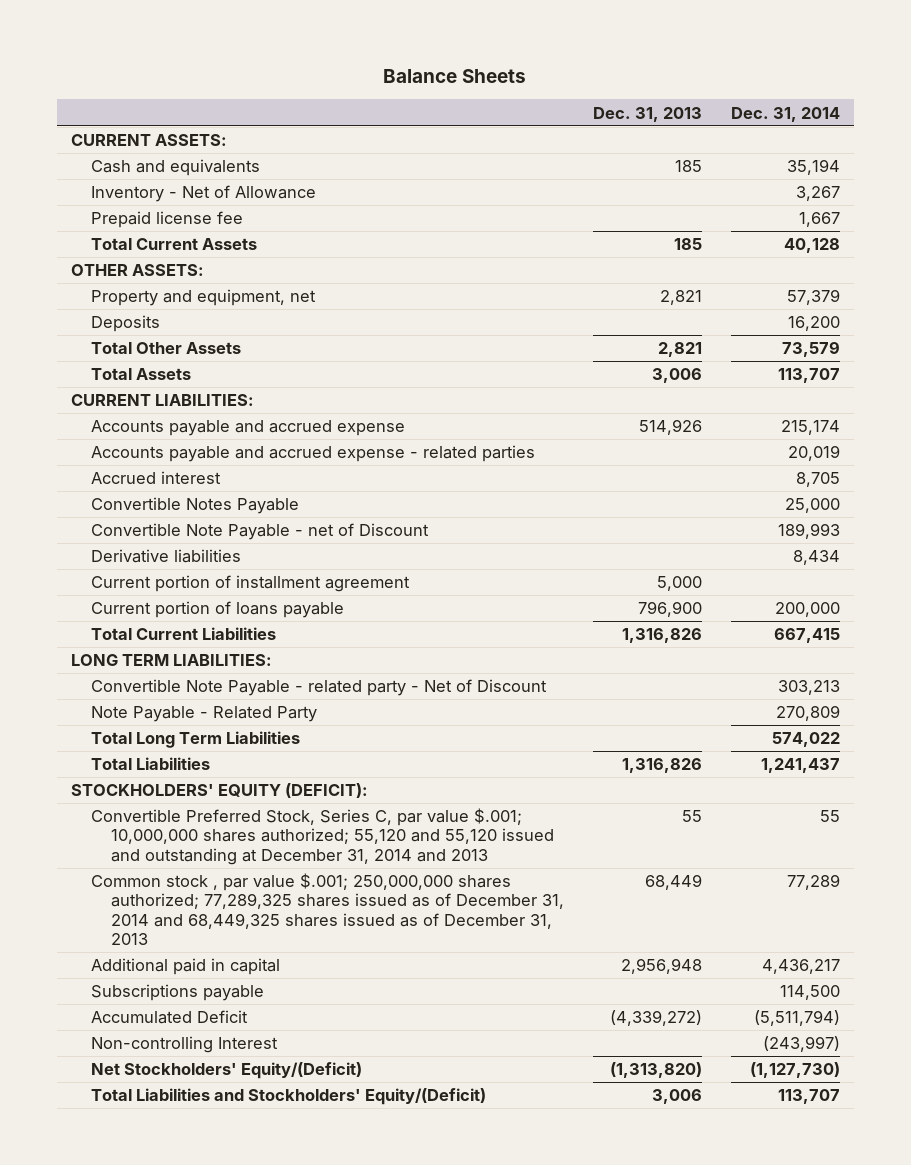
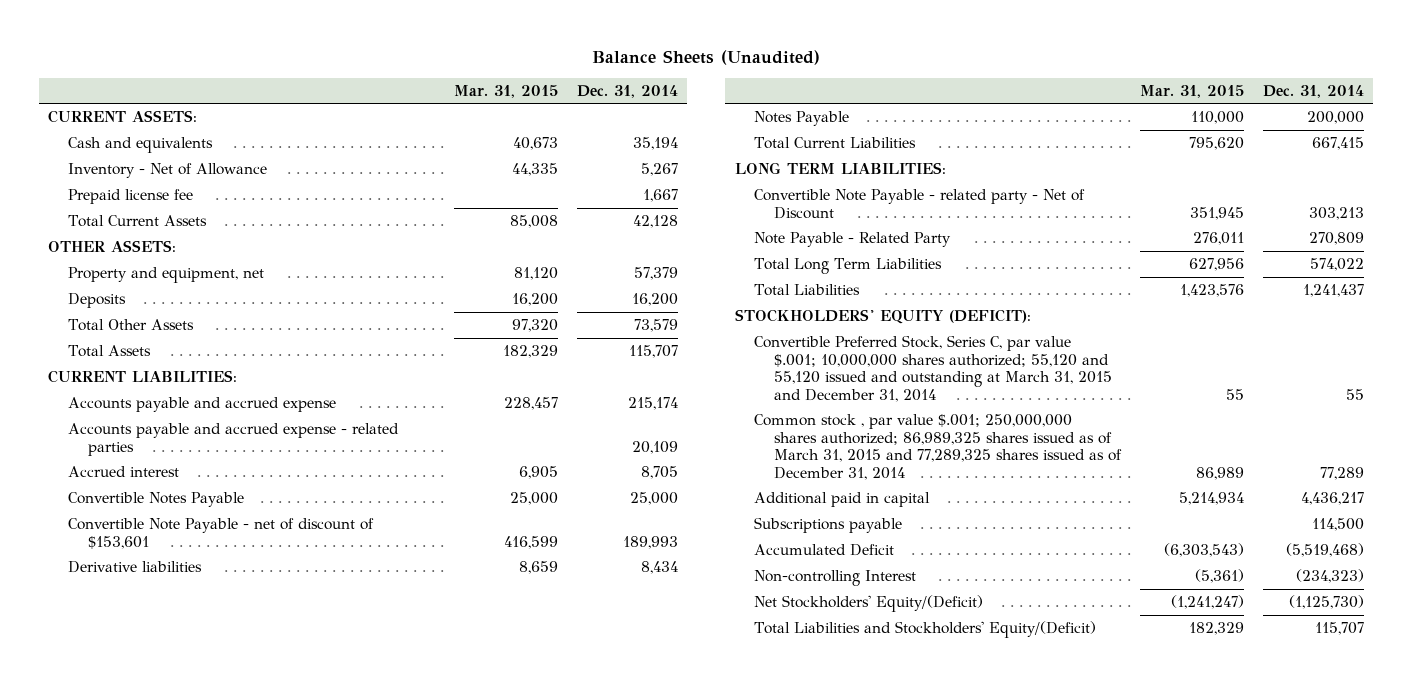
[383,68,527,83] Balance Sheets -> [592,49,821,65] Balance Sheets (Unaudited)
[592,106,702,122] Dec. 31, 2013 -> none
none -> [453,84,558,98] Mar. 31, 2015
[795,186,840,202] 3,267 -> [640,163,678,177] 5,267
[783,238,840,254] 40,128 -> [632,215,678,229] 42,128
[777,368,840,384] 113,707 -> [628,345,678,359] 115,707
[787,445,840,462] 20,019 -> [631,440,678,454] 20,109
[91,523,430,541] Convertible Note Payable - net of Discount -> [68,518,375,549] Convertible Note Payable - net of discount of $153,601
[91,575,411,593] Current portion of installment agreement -> none
[91,601,345,619] Current portion of loans payable -> none
none -> [754,111,850,127] Notes Payable
[91,808,554,865] Convertible Preferred Stock, Series C, par value $.001; 10,000,000 shares authorized; 55,120 and 55,120 issued and outstanding at December 31, 2014 and 2013 -> [754,335,1113,402] Convertible Preferred Stock, Series C, par value $.001; 10,000,000 shares authorized; 55,120 and 55,120 issued and outstanding at March 31, 2015 and December 31, 2014
[91,873,564,946] Common stock , par value $.001; 250,000,000 shares authorized; 77,289,325 shares issued as of December 31, 2014 and 68,449,325 shares issued as of December 31, 2013 -> [754,414,1123,480] Common stock , par value $.001; 250,000,000 shares authorized; 86,989,325 shares issued as of March 31, 2015 and 77,289,325 shares issued as of December 31, 2014
[753,1010,840,1027] (5,511,794) -> [1285,543,1364,558] (5,519,468)
[762,1036,840,1053] (243,997) -> [1295,569,1364,584] (234,323)
[749,1062,840,1079] (1,127,730) -> [1288,595,1364,610] (1,125,730)
[777,1089,840,1105] 113,707 -> [1314,622,1364,636] 115,707

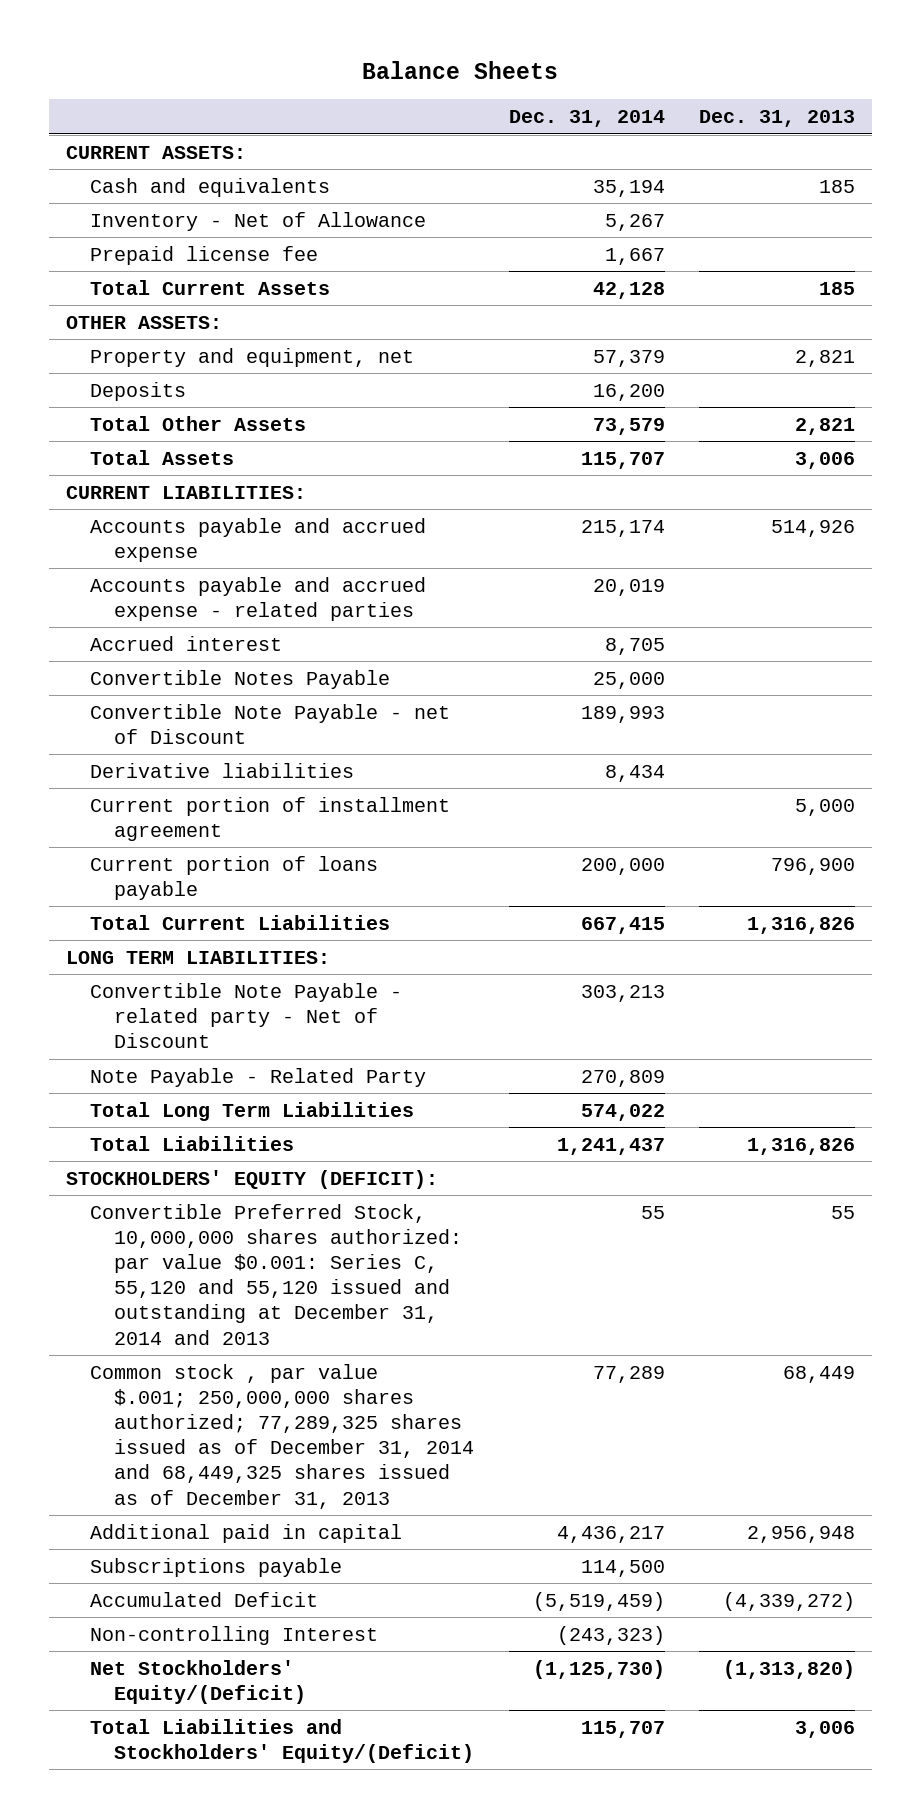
[592,49,821,65] Balance Sheets (Unaudited) -> [362,61,559,80] Balance Sheets
[453,84,558,98] Mar. 31, 2015 -> none
none -> [698,109,855,127] Dec. 31, 2013
[631,440,678,454] 20,109 -> [592,578,665,596] 20,019
[68,518,375,549] Convertible Note Payable - net of discount of $153,601 -> [90,703,451,744] Convertible Note Payable - net of Discount
[754,111,850,127] Notes Payable -> none
none -> [90,796,451,841] Current portion of installment agreement
none -> [90,855,379,900] Current portion of loans payable
[754,335,1113,402] Convertible Preferred Stock, Series C, par value $.001; 10,000,000 shares authorized; 55,120 and 55,120 issued and outstanding at March 31, 2015 and December 31, 2014 -> [90,1203,463,1345] Convertible Preferred Stock, 10,000,000 shares authorized: par value $0.001: Series C, 55,120 and 55,120 issued and outstanding at December 31, 2014 and 2013
[754,414,1123,480] Common stock , par value $.001; 250,000,000 shares authorized; 86,989,325 shares issued as of March 31, 2015 and 77,289,325 shares issued as of December 31, 2014 -> [90,1363,475,1509] Common stock , par value $.001; 250,000,000 shares authorized; 77,289,325 shares issued as of December 31, 2014 and 68,449,325 shares issued as of December 31, 2013
[1285,543,1364,558] (5,519,468) -> [532,1591,665,1611] (5,519,459)
[1295,569,1364,584] (234,323) -> [556,1625,665,1645] (243,323)

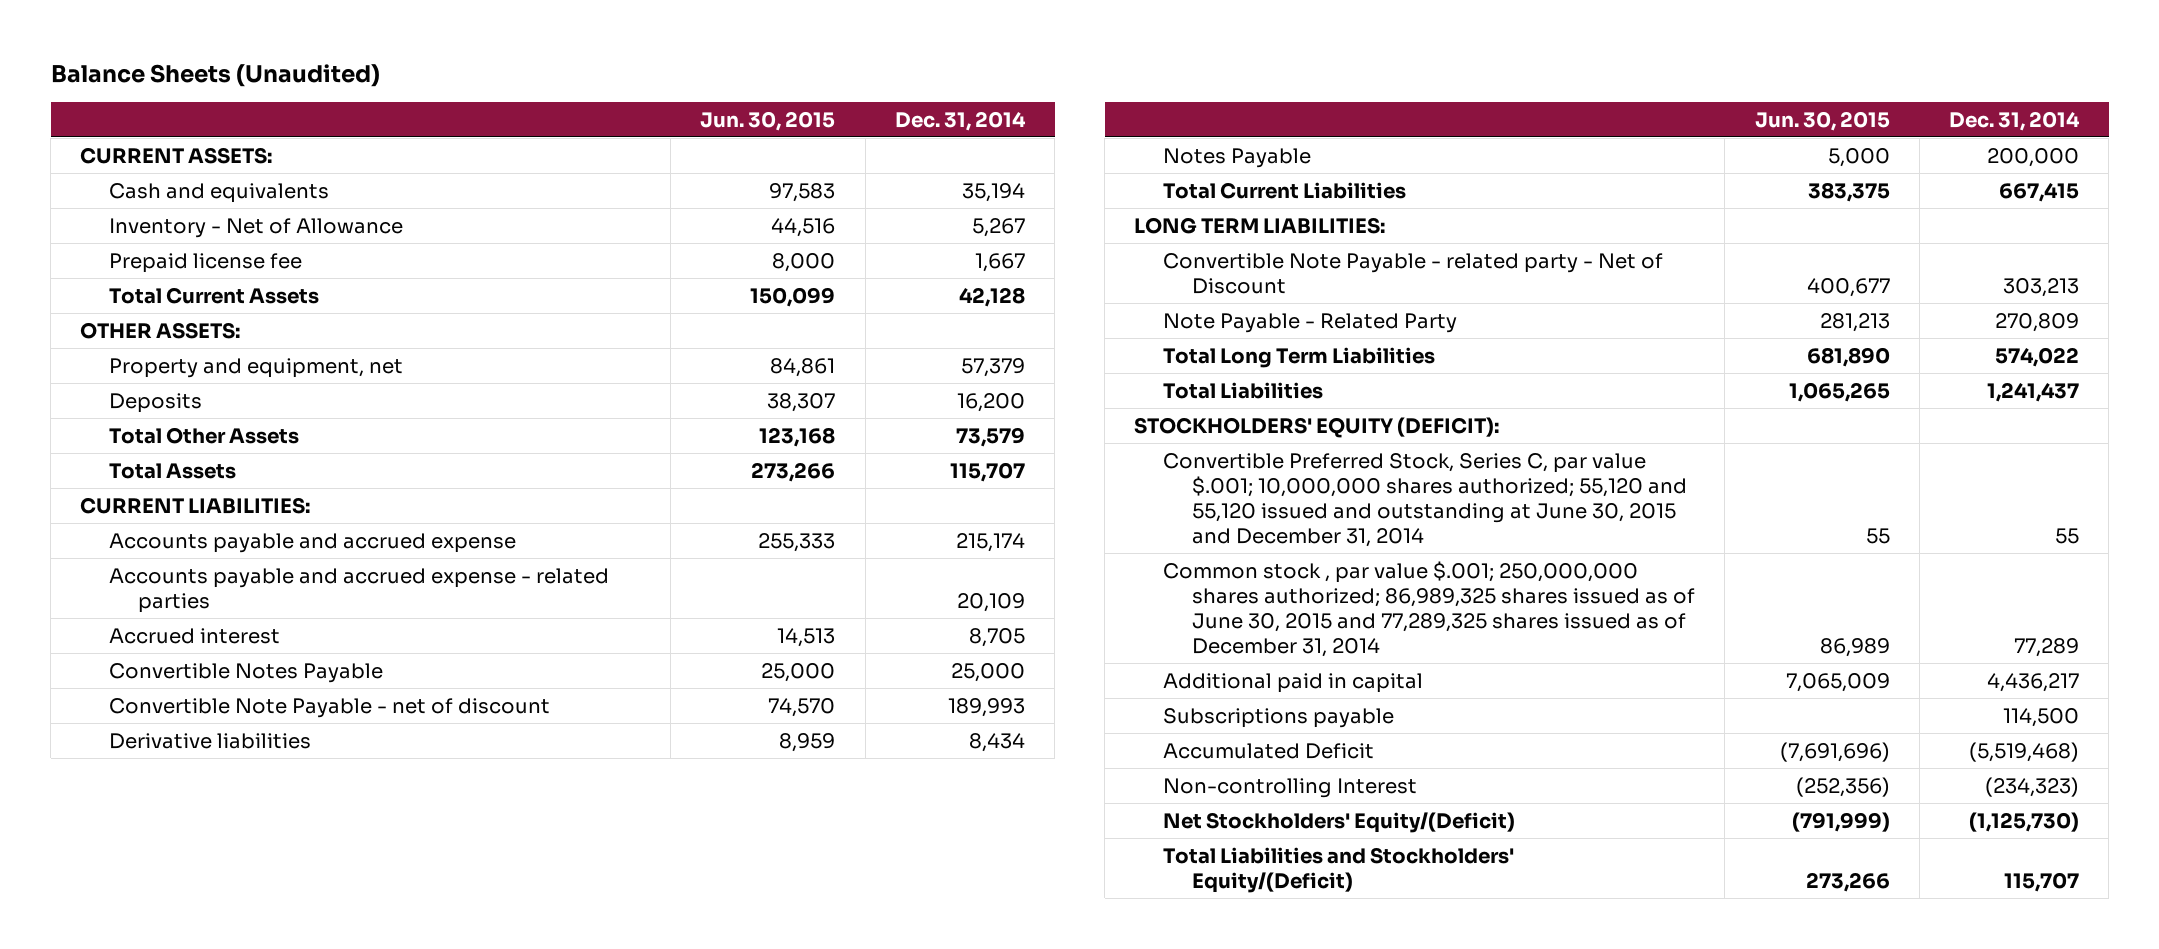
[362,61,559,80] Balance Sheets -> [50,63,380,87] Balance Sheets (Unaudited)
[698,109,855,127] Dec. 31, 2013 -> none
none -> [700,110,836,131] Jun. 30, 2015
[592,578,665,596] 20,019 -> [956,592,1025,612] 20,109
[90,703,451,744] Convertible Note Payable - net of Discount -> [109,697,551,718] Convertible Note Payable - net of discount
[90,796,451,841] Current portion of installment agreement -> none
[90,855,379,900] Current portion of loans payable -> none
none -> [1163,147,1312,168] Notes Payable
[90,1203,463,1345] Convertible Preferred Stock, 10,000,000 shares authorized: par value $0.001: Series C, 55,120 and 55,120 issued and outstanding at December 31, 2014 and 2013 -> [1163,452,1688,548] Convertible Preferred Stock, Series C, par value $.001; 10,000,000 shares authorized; 55,120 and 55,120 issued and outstanding at June 30, 2015 and December 31, 2014
[90,1363,475,1509] Common stock , par value $.001; 250,000,000 shares authorized; 77,289,325 shares issued as of December 31, 2014 and 68,449,325 shares issued as of December 31, 2013 -> [1163,560,1696,658] Common stock , par value $.001; 250,000,000 shares authorized; 86,989,325 shares issued as of June 30, 2015 and 77,289,325 shares issued as of December 31, 2014
[532,1591,665,1611] (5,519,459) -> [1968,741,2079,762] (5,519,468)
[556,1625,665,1645] (243,323) -> [1984,776,2079,797] (234,323)

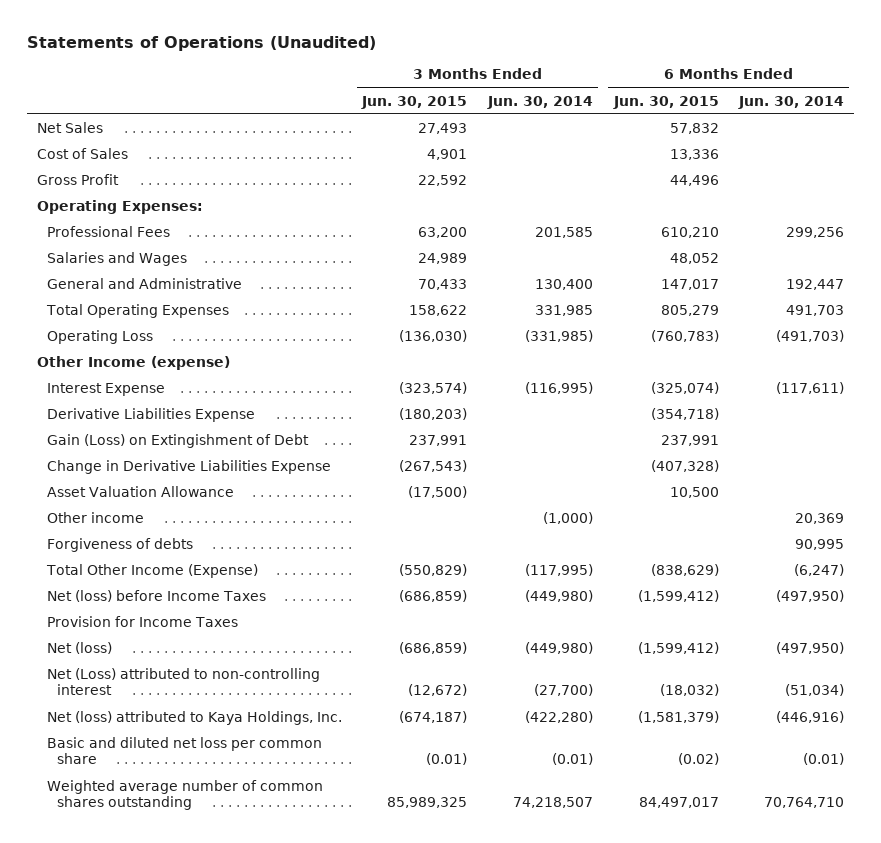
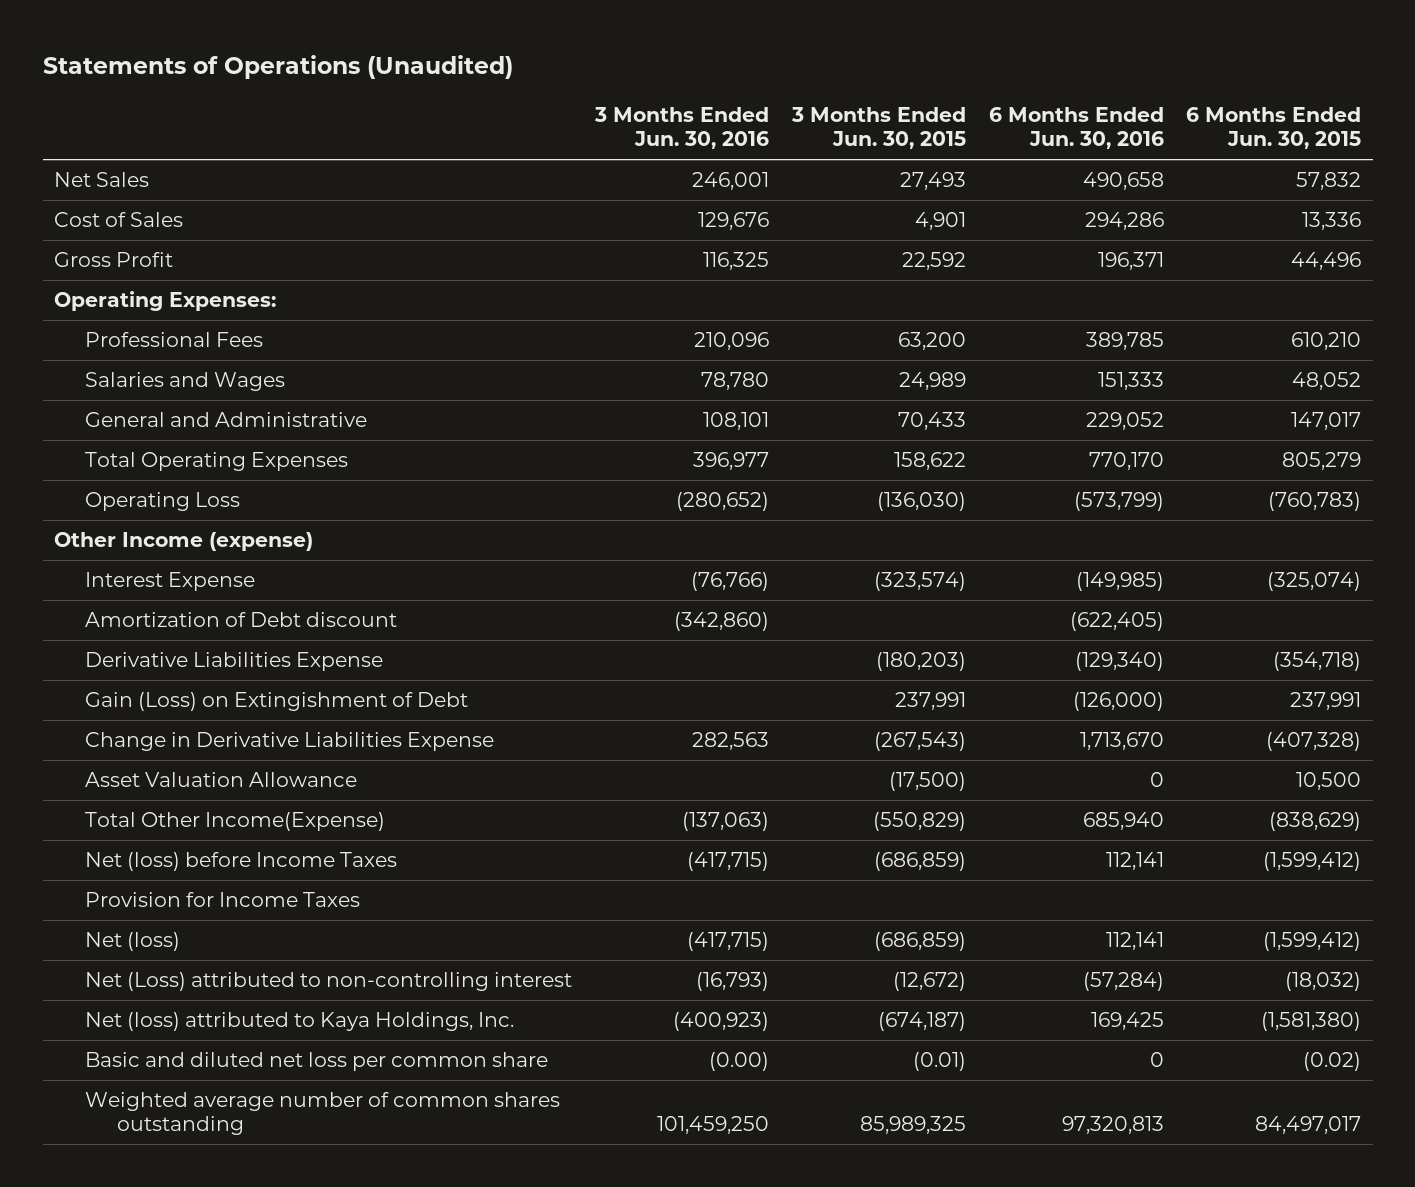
[487,95,594,109] Jun. 30, 2014 -> none
[738,95,845,109] Jun. 30, 2014 -> none
none -> [594,106,770,150] 3 Months Ended Jun. 30, 2016
none -> [988,106,1164,150] 6 Months Ended Jun. 30, 2016
none -> [85,612,398,628] Amortization of Debt discount
[46,512,144,524] Other income -> none
[46,538,193,553] Forgiveness of debts -> none
[45,564,258,579] Total Other Income (Expense) -> [85,812,386,832] Total Other Income(Expense)
[637,711,719,724] (1,581,379) -> [1261,1012,1362,1032] (1,581,380)

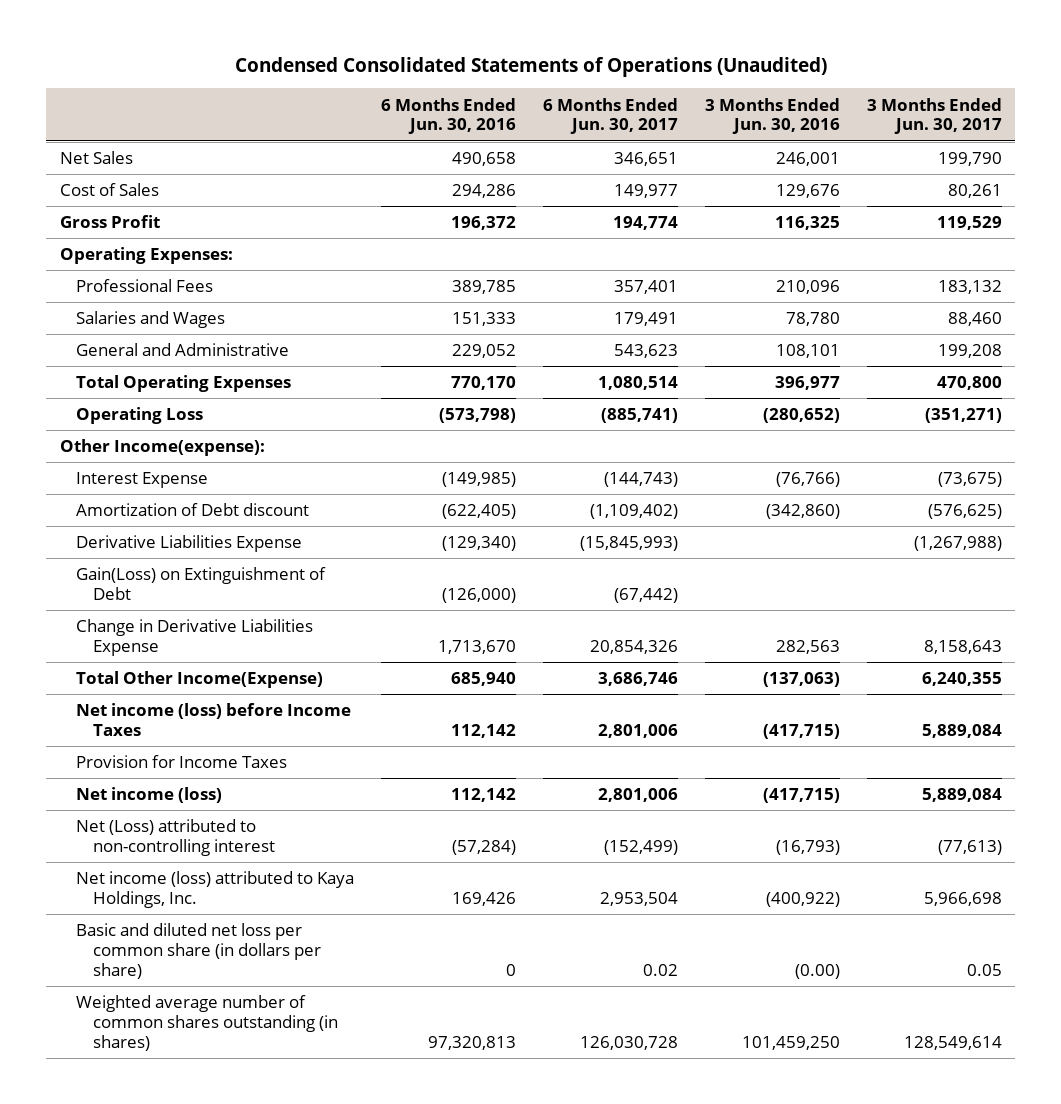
[42,55,513,80] Statements of Operations (Unaudited) -> [234,56,827,77] Condensed Consolidated Statements of Operations (Unaudited)
[790,106,966,150] 3 Months Ended Jun. 30, 2015 -> none
[1186,106,1362,150] 6 Months Ended Jun. 30, 2015 -> none
none -> [543,97,679,135] 6 Months Ended Jun. 30, 2017
none -> [866,97,1002,135] 3 Months Ended Jun. 30, 2017
[1097,252,1164,271] 196,371 -> [451,216,517,231] 196,372
[1073,492,1164,512] (573,799) -> [439,408,517,424] (573,798)
[54,532,314,552] Other Income (expense) -> [59,439,265,457] Other Income(expense):
[85,692,469,712] Gain (Loss) on Extingishment of Debt -> [76,567,327,600] Gain(Loss) on Extinguishment of Debt
[85,772,358,788] Asset Valuation Allowance -> none
[85,852,398,872] Net (loss) before Income Taxes -> [76,703,352,736] Net income (loss) before Income Taxes
[1105,852,1164,871] 112,141 -> [451,723,517,738] 112,142
[85,932,181,952] Net (loss) -> [76,787,223,804] Net income (loss)
[1105,932,1164,951] 112,141 -> [451,788,517,803] 112,142
[85,1012,515,1032] Net (loss) attributed to Kaya Holdings, Inc. -> [76,871,355,908] Net income (loss) attributed to Kaya Holdings, Inc.
[673,1012,770,1032] (400,923) -> [765,891,840,907] (400,922)
[1090,1012,1164,1031] 169,425 -> [452,891,517,906] 169,426
[85,1052,549,1072] Basic and diluted net loss per common share -> [76,923,321,979] Basic and diluted net loss per common share (in dollars per share)
[85,1092,561,1136] Weighted average number of common shares outstanding -> [76,995,338,1051] Weighted average number of common shares outstanding (in shares)

